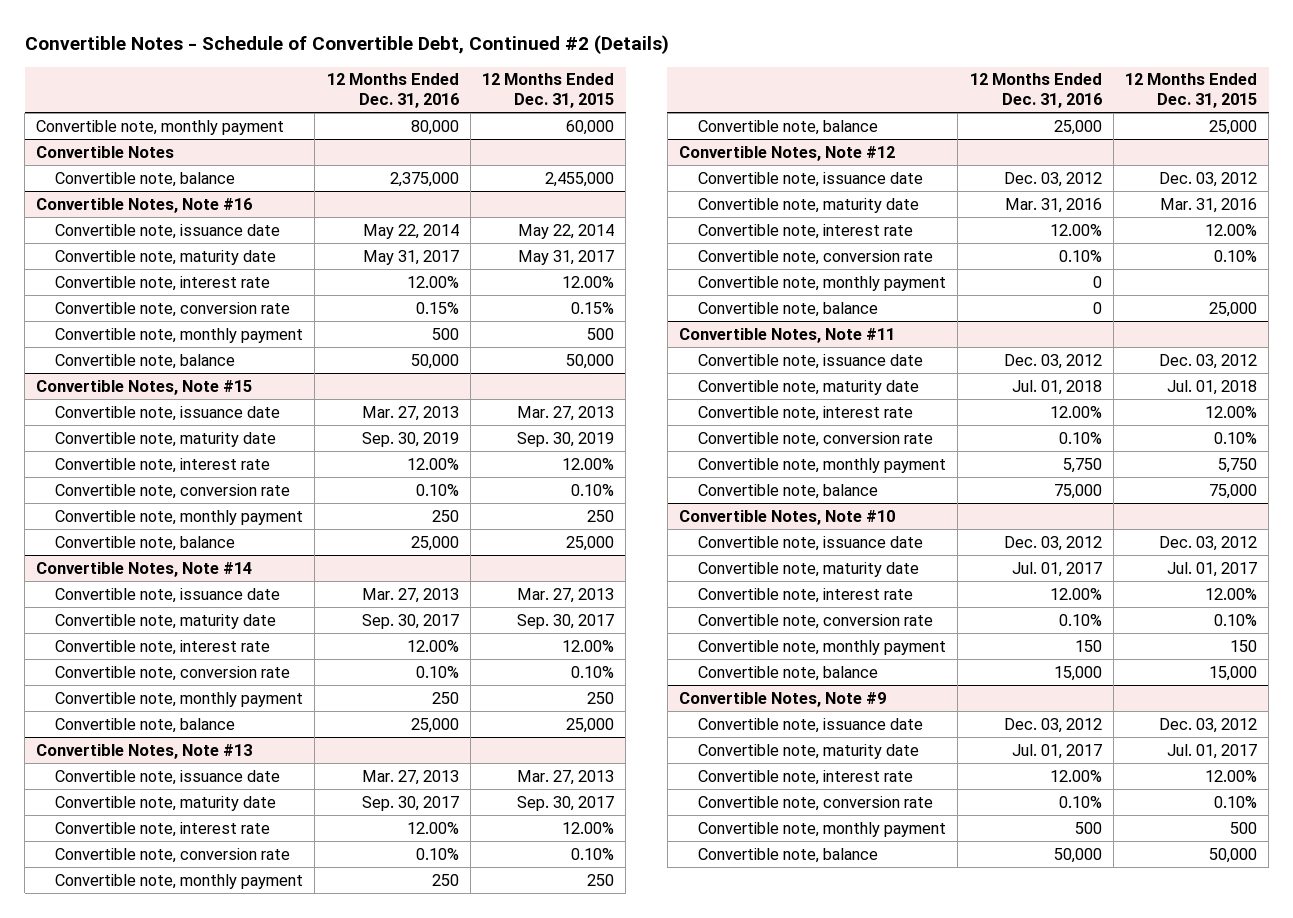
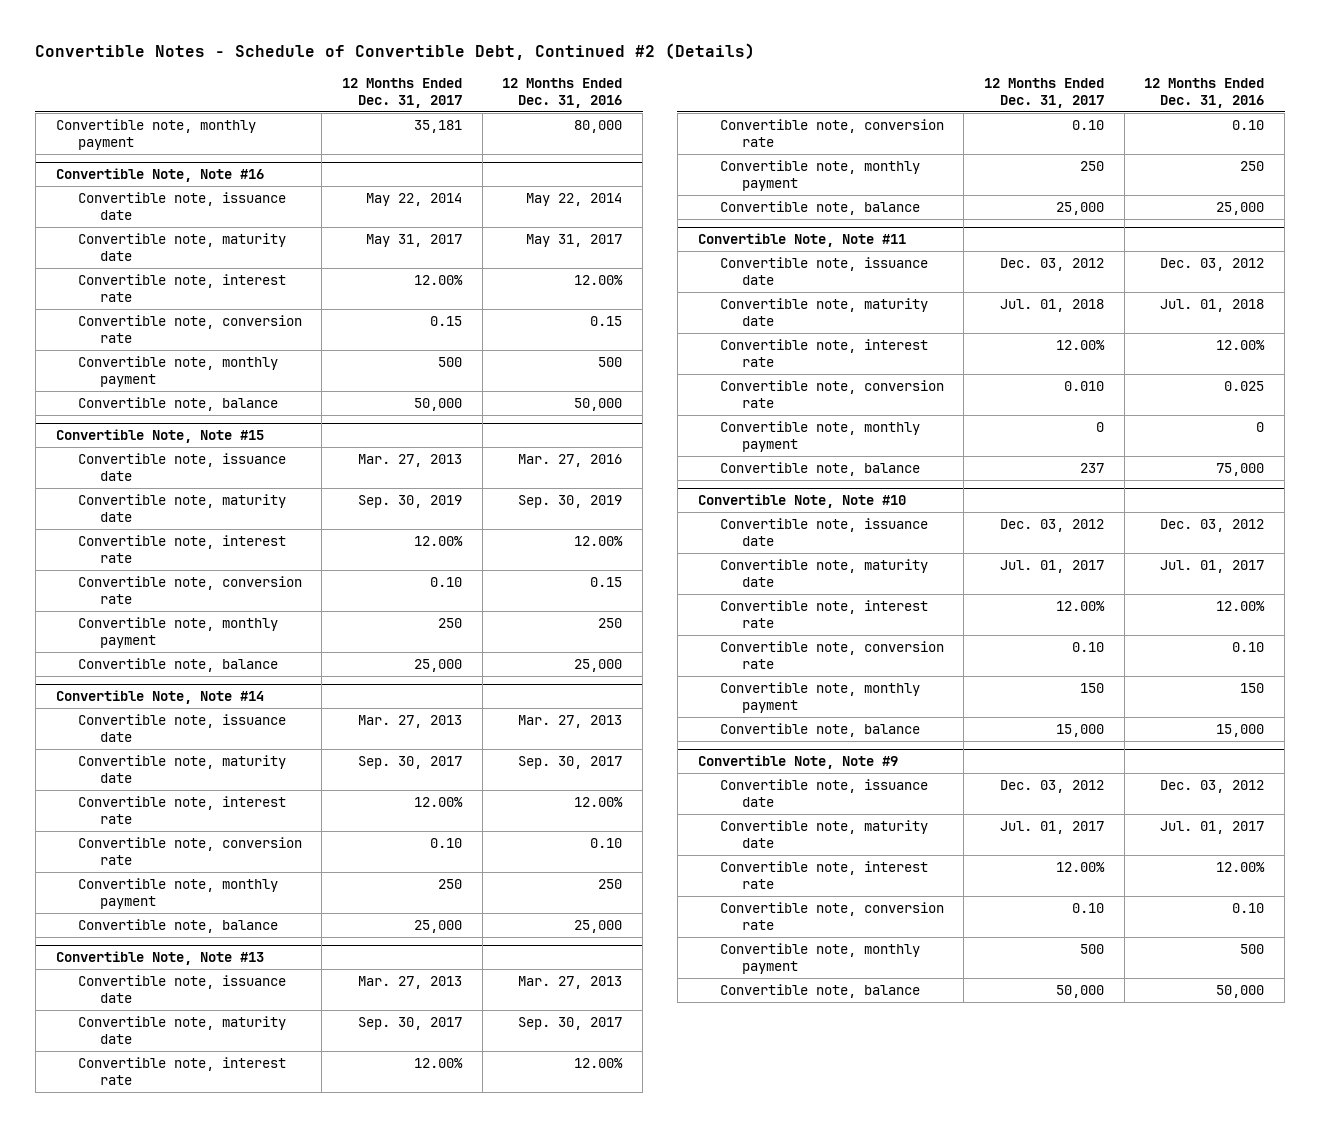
[482,73,615,109] 12 Months Ended Dec. 31, 2015 -> none
none -> [342,77,463,108] 12 Months Ended Dec. 31, 2017
[36,145,175,158] Convertible Notes -> none
[55,171,236,187] Convertible note, balance -> none
[36,197,253,213] Convertible Notes, Note #16 -> [55,168,264,183] Convertible Note, Note #16
[415,301,459,314] 0.15% -> [590,315,623,326] 0.15
[36,379,253,395] Convertible Notes, Note #15 -> [55,429,264,444] Convertible Note, Note #15
[361,405,459,421] Mar. 27, 2013 -> [518,453,623,467] Mar. 27, 2016
[415,483,459,496] 0.10% -> [590,576,623,587] 0.15
[36,561,253,577] Convertible Notes, Note #14 -> [55,690,264,705] Convertible Note, Note #14
[415,665,459,678] 0.10% -> [590,837,623,848] 0.10
[36,743,253,759] Convertible Notes, Note #13 -> [55,951,264,966] Convertible Note, Note #13
[415,847,459,860] 0.10% -> [1232,119,1265,130] 0.10
[679,145,896,161] Convertible Notes, Note #12 -> none
[698,171,924,187] Convertible note, issuance date -> none
[698,197,920,213] Convertible note, maturity date -> none
[698,223,914,239] Convertible note, interest rate -> none
[698,249,934,265] Convertible note, conversion rate -> none
[698,275,947,291] Convertible note, monthly payment -> none
[698,301,879,317] Convertible note, balance -> none
[679,327,896,343] Convertible Notes, Note #11 -> [697,233,906,248] Convertible Note, Note #11
[1058,431,1102,444] 0.10% -> [1224,380,1265,391] 0.025
[1062,457,1102,473] 5,750 -> [1256,421,1265,432] 0
[679,509,896,525] Convertible Notes, Note #10 -> [697,494,906,509] Convertible Note, Note #10
[1058,613,1102,626] 0.10% -> [1232,641,1265,652] 0.10
[679,691,887,707] Convertible Notes, Note #9 -> [697,755,898,770] Convertible Note, Note #9
[1058,795,1102,808] 0.10% -> [1232,902,1265,913] 0.10

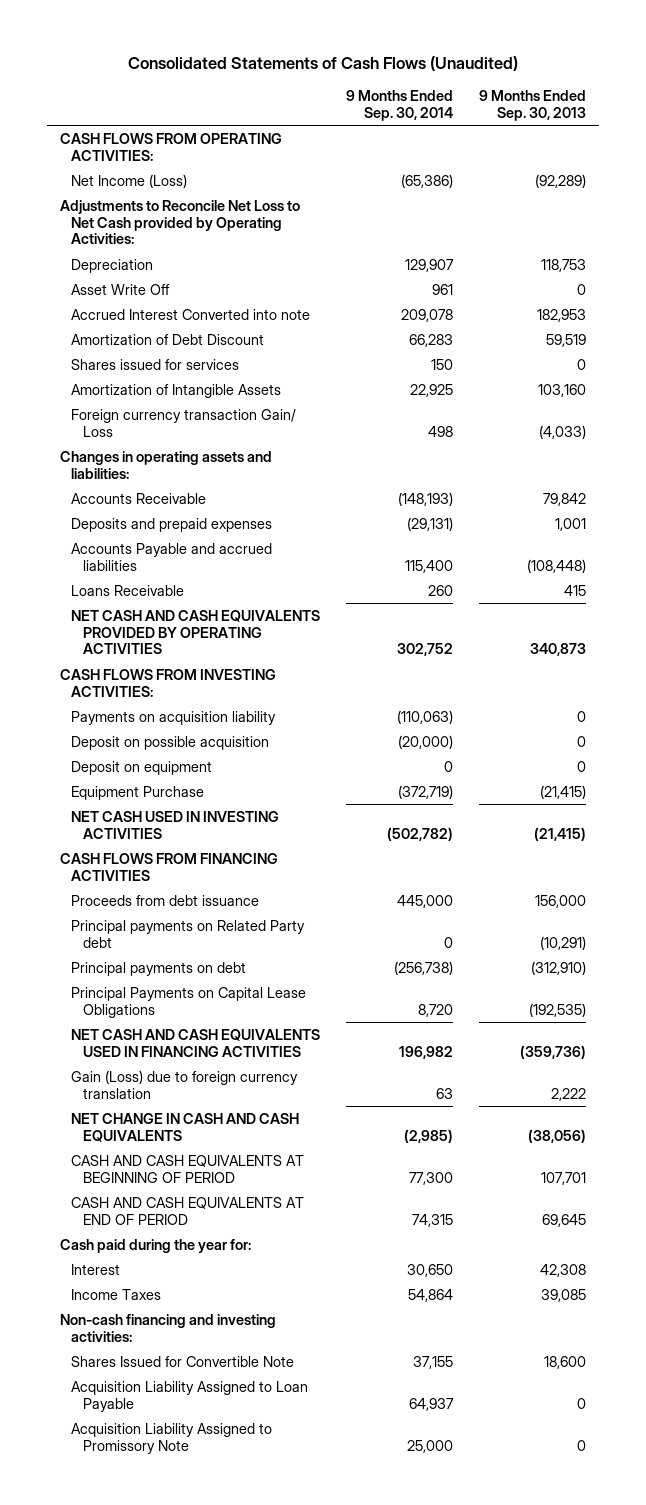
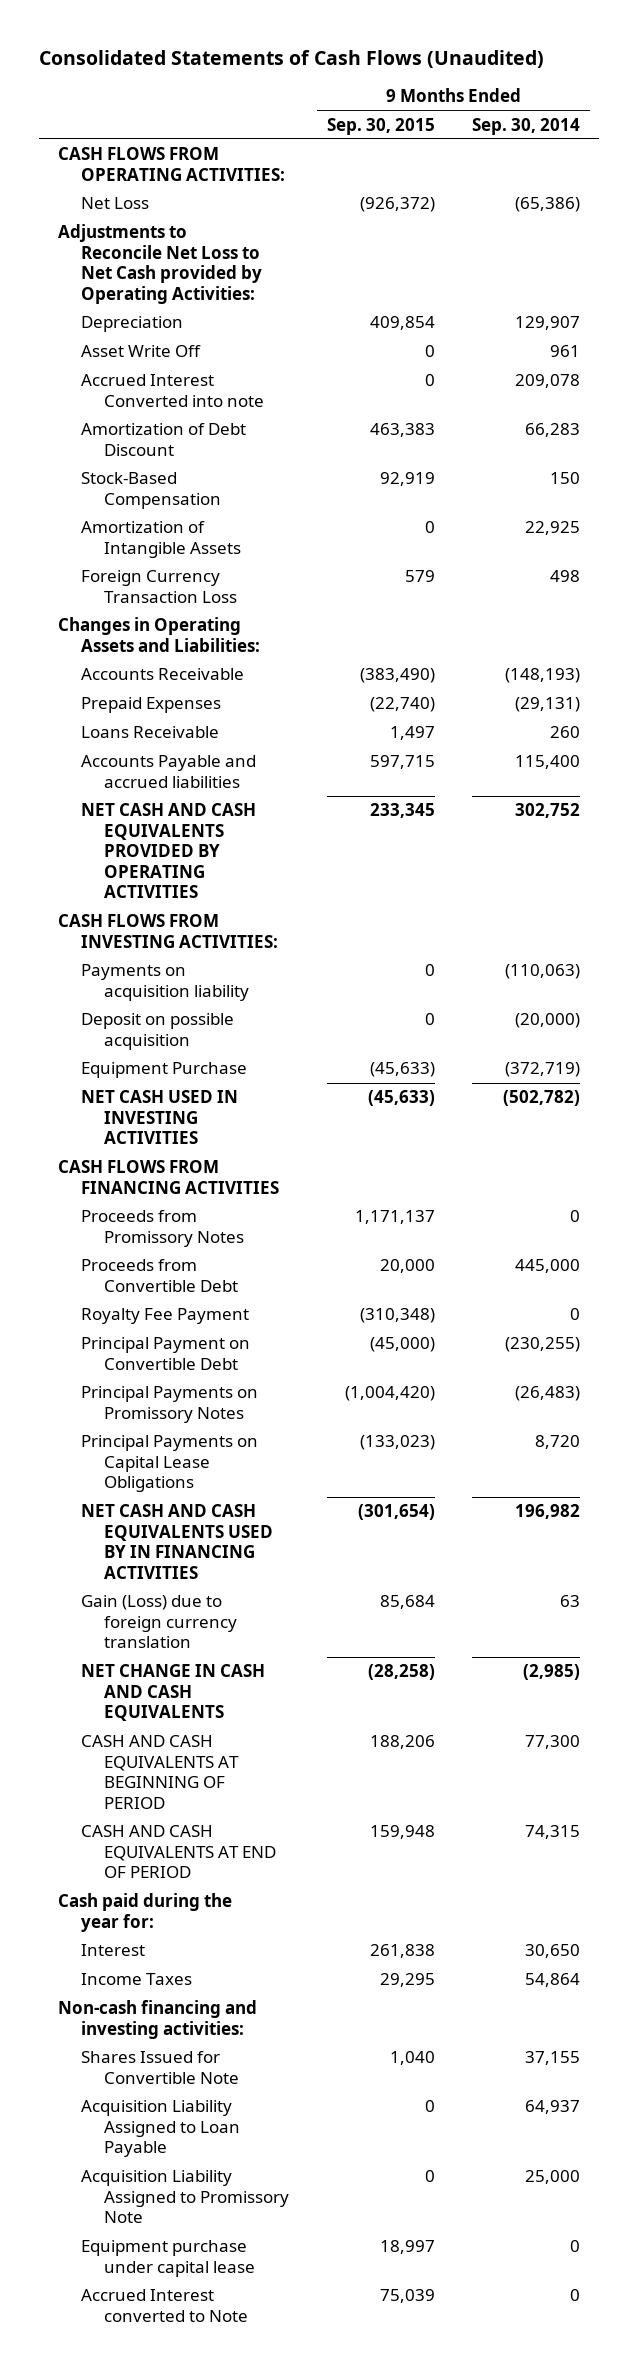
[479,89,587,121] 9 Months Ended Sep. 30, 2013 -> none
none -> [326,117,435,135] Sep. 30, 2015
[71,173,188,188] Net Income (Loss) -> [80,197,149,210] Net Loss
[71,358,240,370] Shares issued for services -> none
none -> [80,472,222,509] Stock-Based Compensation
[71,408,297,437] Foreign currency transaction Gain/ Loss -> [80,570,238,603] Foreign Currency Transaction Loss
[59,450,272,479] Changes in operating assets and liabilities: -> [57,617,260,652] Changes in Operating Assets and Liabilities:
[71,517,273,532] Deposits and prepaid expenses -> [80,697,221,714] Prepaid Expenses
[71,542,273,571] Accounts Payable and accrued liabilities -> [80,755,256,788] Accounts Payable and accrued liabilities
[71,760,213,775] Deposit on equipment -> none
[71,919,306,948] Principal payments on Related Party debt -> none
none -> [80,1210,245,1247] Proceeds from Promissory Notes
[71,894,260,906] Proceeds from debt issuance -> [80,1259,239,1292] Proceeds from Convertible Debt
none -> [80,1308,249,1325] Royalty Fee Payment
[71,961,247,976] Principal payments on debt -> [80,1337,250,1370] Principal Payment on Convertible Debt
[394,960,454,975] (256,738) -> [505,1337,581,1353] (230,255)
none -> [80,1386,258,1423] Principal Payments on Promissory Notes
[71,1028,321,1057] NET CASH AND CASH EQUIVALENTS USED IN FINANCING ACTIVITIES -> [80,1504,274,1579] NET CASH AND CASH EQUIVALENTS USED BY IN FINANCING ACTIVITIES
none -> [80,2240,256,2277] Equipment purchase under capital lease
none -> [80,2289,249,2322] Accrued Interest converted to Note

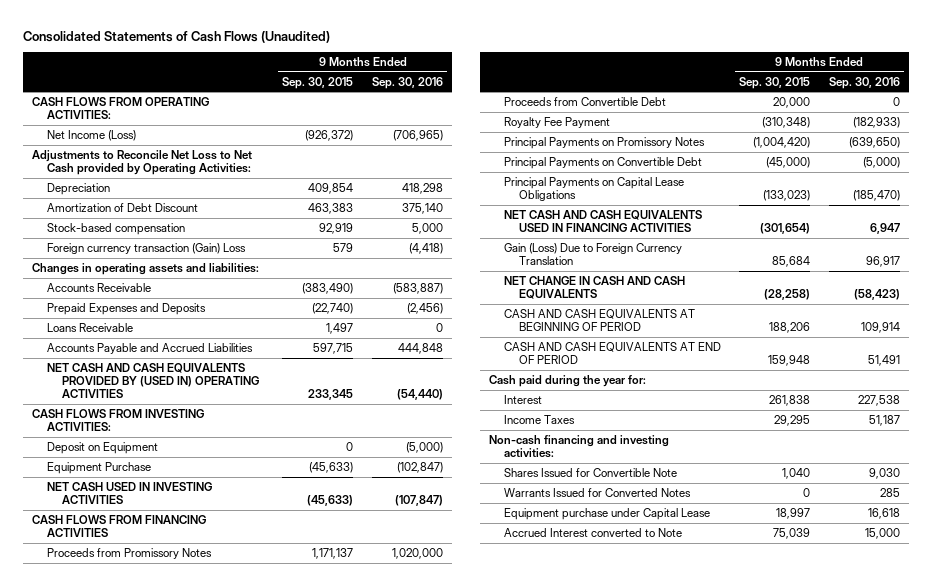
[472,117,581,135] Sep. 30, 2014 -> none
none -> [371,76,443,89] Sep. 30, 2016
[80,197,149,210] Net Loss -> [47,129,137,141] Net Income (Loss)
[80,345,201,358] Asset Write Off -> none
[80,374,265,407] Accrued Interest Converted into note -> none
[80,521,242,558] Amortization of Intangible Assets -> none
[80,472,222,509] Stock-Based Compensation -> [47,222,186,235] Stock-based compensation
[80,570,238,603] Foreign Currency Transaction Loss -> [47,242,247,254] Foreign currency transaction (Gain) Loss
[57,617,260,652] Changes in Operating Assets and Liabilities: -> [32,262,260,275] Changes in operating assets and liabilities:
[80,697,221,714] Prepaid Expenses -> [47,302,207,315] Prepaid Expenses and Deposits
[80,755,256,788] Accounts Payable and accrued liabilities -> [47,342,254,354] Accounts Payable and Accrued Liabilities
[80,803,256,899] NET CASH AND CASH EQUIVALENTS PROVIDED BY OPERATING ACTIVITIES -> [47,362,259,399] NET CASH AND CASH EQUIVALENTS PROVIDED BY (USED IN) OPERATING ACTIVITIES
[80,964,250,1001] Payments on acquisition liability -> none
[80,1013,234,1050] Deposit on possible acquisition -> [47,441,159,454] Deposit on Equipment
[80,1337,250,1370] Principal Payment on Convertible Debt -> none
none -> [503,156,702,169] Principal Payments on Convertible Debt
[80,1504,274,1579] NET CASH AND CASH EQUIVALENTS USED BY IN FINANCING ACTIVITIES -> [503,209,702,232] NET CASH AND CASH EQUIVALENTS USED IN FINANCING ACTIVITIES
[80,1595,238,1649] Gain (Loss) due to foreign currency translation -> [503,242,682,265] Gain (Loss) Due to Foreign Currency Translation
[80,2100,241,2158] Acquisition Liability Assigned to Loan Payable -> none
[80,2170,290,2224] Acquisition Liability Assigned to Promissory Note -> none
none -> [503,487,691,497] Warrants Issued for Converted Notes
[80,2240,256,2277] Equipment purchase under capital lease -> [503,507,710,520] Equipment purchase under Capital Lease

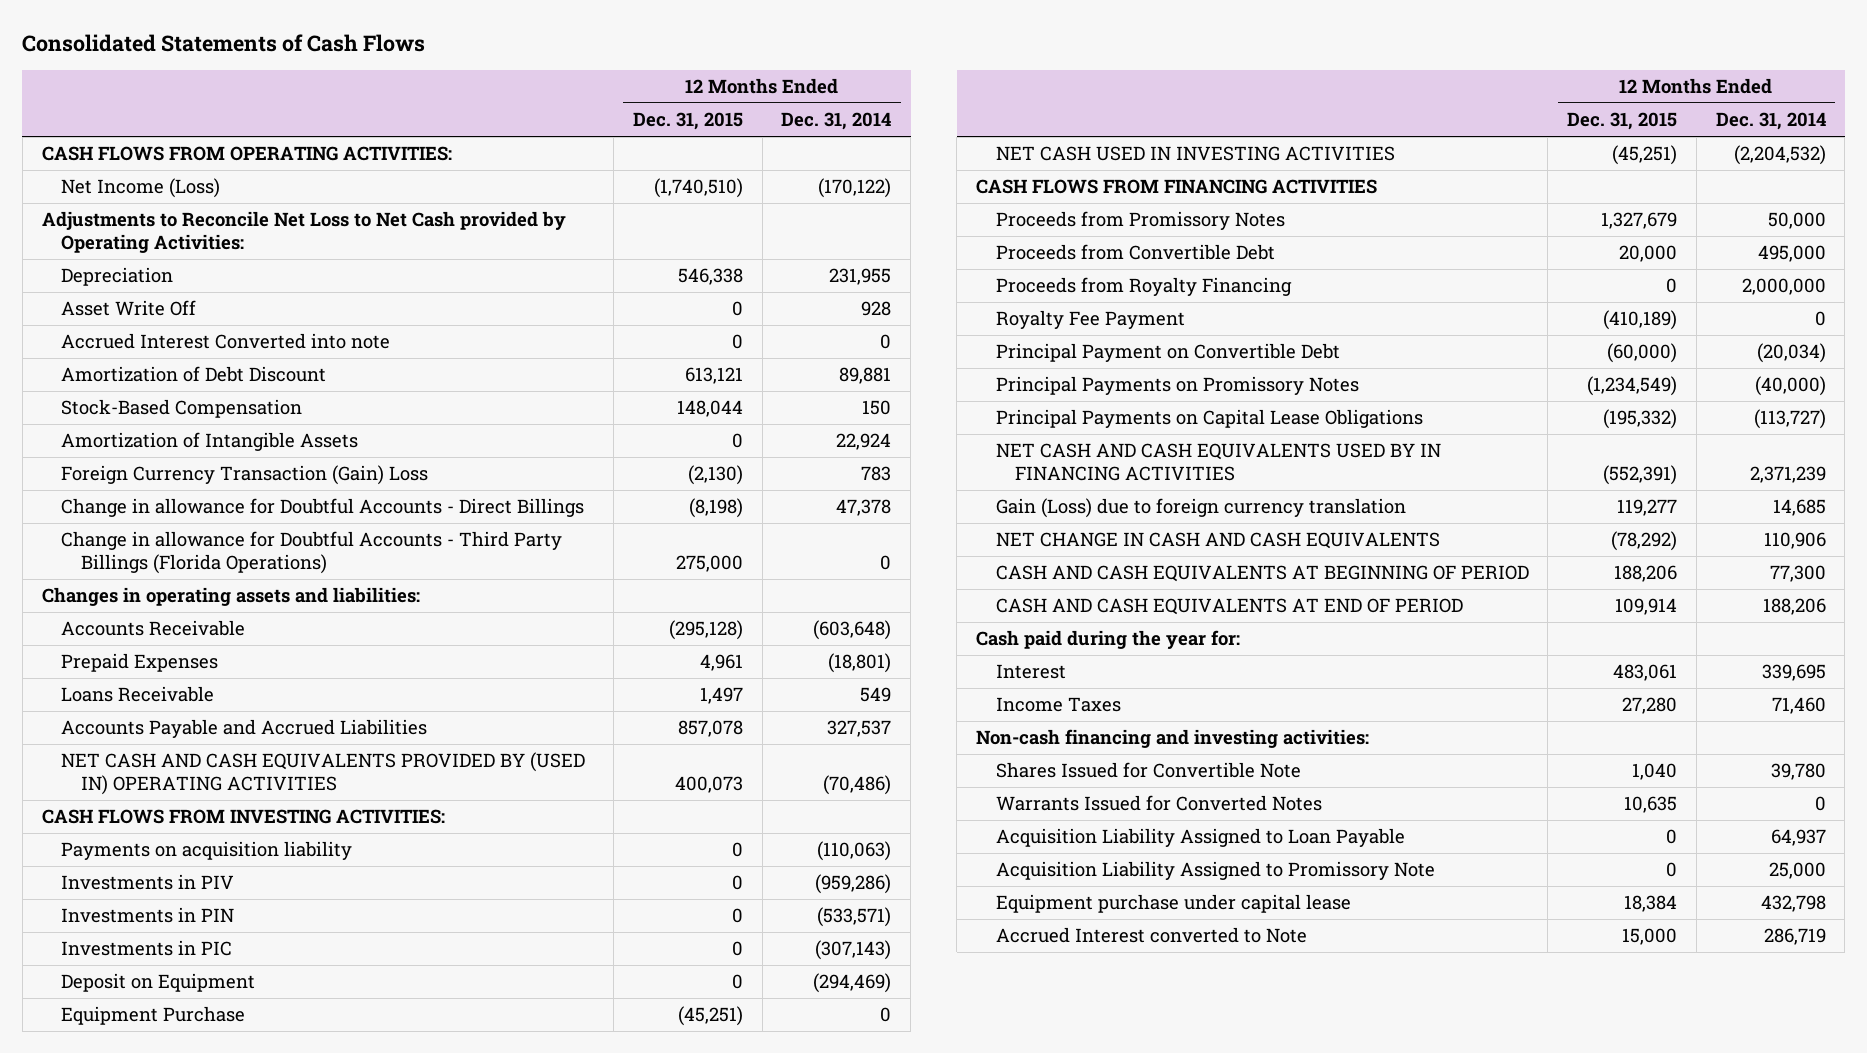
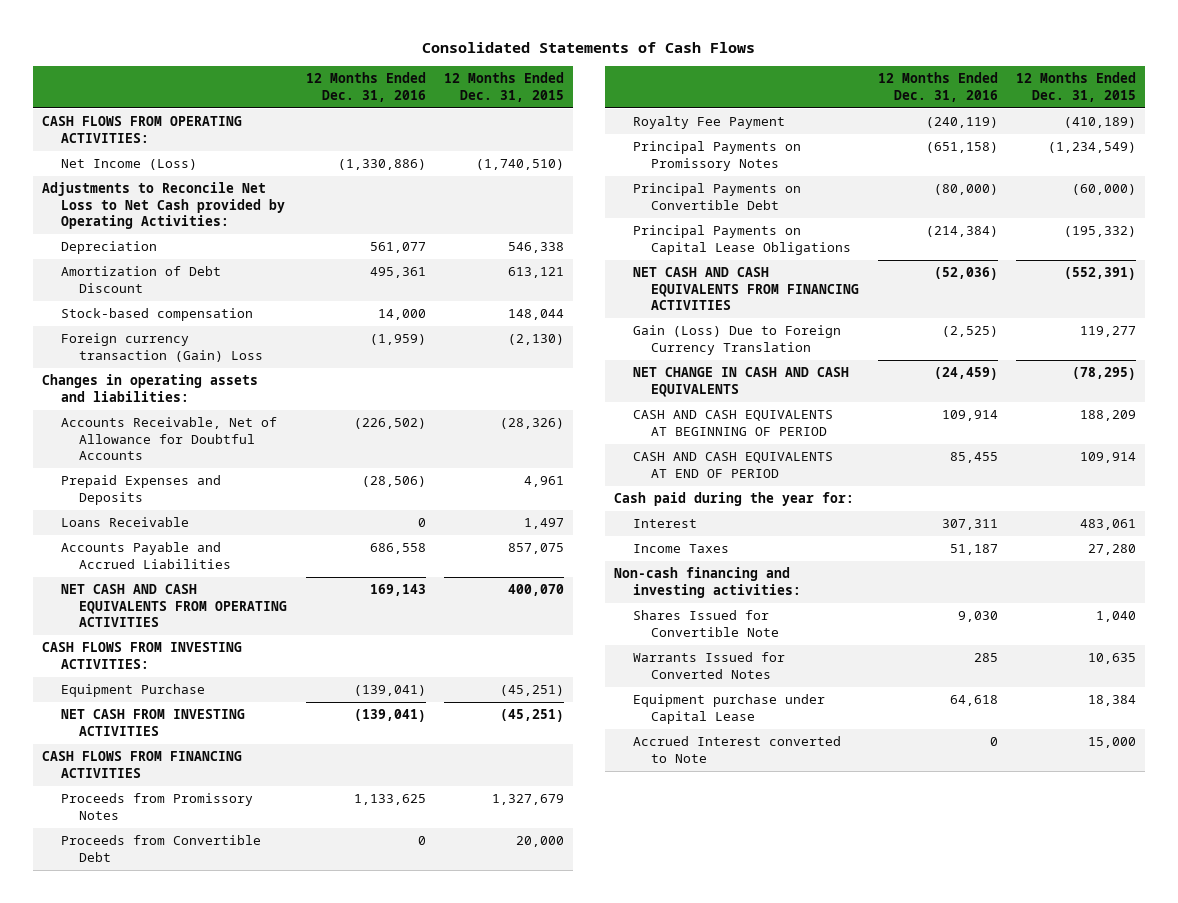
[781,112,892,131] Dec. 31, 2014 -> none
none -> [305,72,426,103] 12 Months Ended Dec. 31, 2016
[61,300,197,317] Asset Write Off -> none
[61,333,391,350] Accrued Interest Converted into note -> none
[61,432,359,452] Amortization of Intangible Assets -> none
[61,498,585,518] Change in allowance for Doubtful Accounts - Direct Billings -> none
[61,531,563,575] Change in allowance for Doubtful Accounts - Third Party Billings (Florida Operations) -> none
[61,399,303,419] Stock-Based Compensation -> [60,308,253,322] Stock-based compensation
[61,465,429,486] Foreign Currency Transaction (Gain) Loss -> [60,333,264,362] Foreign currency transaction (Gain) Loss
[61,620,246,637] Accounts Receivable -> [60,417,277,461] Accounts Receivable, Net of Allowance for Doubtful Accounts
[668,620,743,641] (295,128) -> [499,418,564,430] (28,326)
[61,653,219,673] Prepaid Expenses -> [60,475,221,505] Prepaid Expenses and Deposits
[677,720,743,738] 857,078 -> [507,543,564,555] 857,075
[61,752,586,796] NET CASH AND CASH EQUIVALENTS PROVIDED BY (USED IN) OPERATING ACTIVITIES -> [60,584,288,628] NET CASH AND CASH EQUIVALENTS FROM OPERATING ACTIVITIES
[674,776,743,794] 400,073 -> [507,584,564,597] 400,070
[61,841,353,861] Payments on acquisition liability -> none
[61,874,235,891] Investments in PIV -> none
[61,907,235,924] Investments in PIN -> none
[61,940,233,957] Investments in PIC -> none
[61,973,256,993] Deposit on Equipment -> none
[995,146,1395,162] NET CASH USED IN INVESTING ACTIVITIES -> [60,709,245,736] NET CASH FROM INVESTING ACTIVITIES
[995,277,1292,297] Proceeds from Royalty Financing -> none
[995,343,1340,363] Principal Payment on Convertible Debt -> none
none -> [632,183,801,210] Principal Payments on Convertible Debt
[995,443,1441,482] NET CASH AND CASH EQUIVALENTS USED BY IN FINANCING ACTIVITIES -> [632,267,860,311] NET CASH AND CASH EQUIVALENTS FROM FINANCING ACTIVITIES
[995,498,1406,519] Gain (Loss) due to foreign currency translation -> [632,325,841,355] Gain (Loss) Due to Foreign Currency Translation
[1611,531,1678,552] (78,292) -> [1071,367,1136,381] (78,295)
[1614,565,1678,583] 188,206 -> [1079,410,1136,422] 188,209
[995,828,1405,848] Acquisition Liability Assigned to Loan Payable -> none
[995,861,1435,881] Acquisition Liability Assigned to Promissory Note -> none
[995,894,1351,914] Equipment purchase under capital lease -> [632,694,825,724] Equipment purchase under Capital Lease

